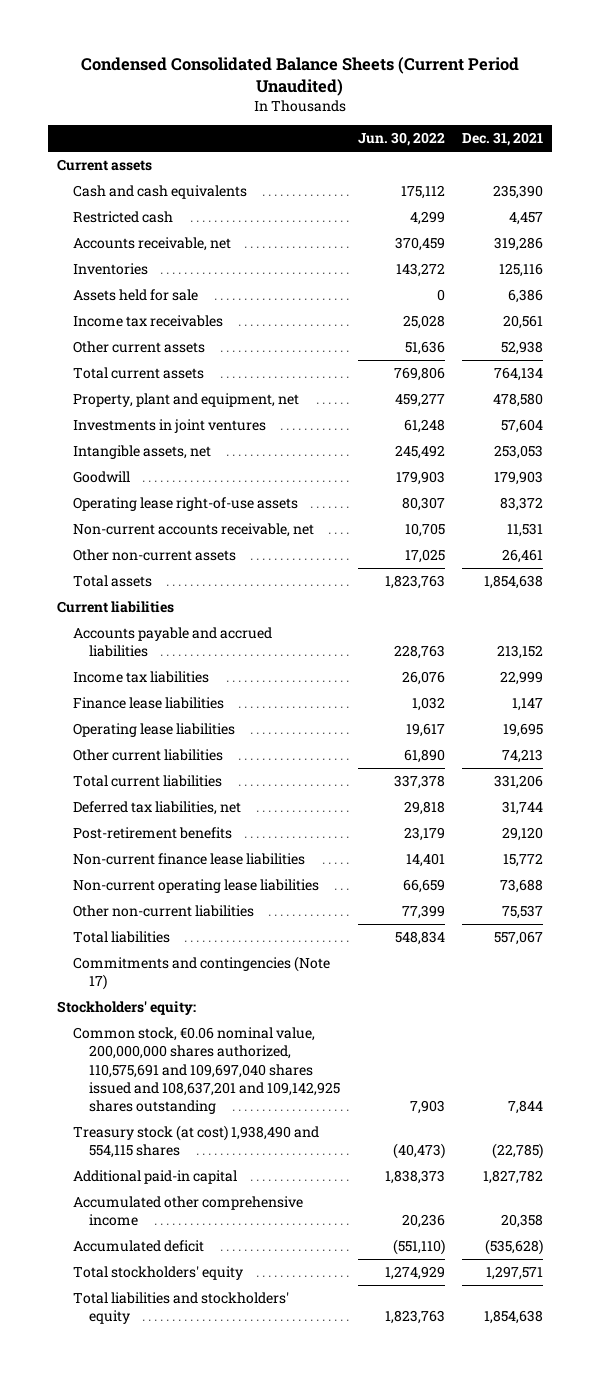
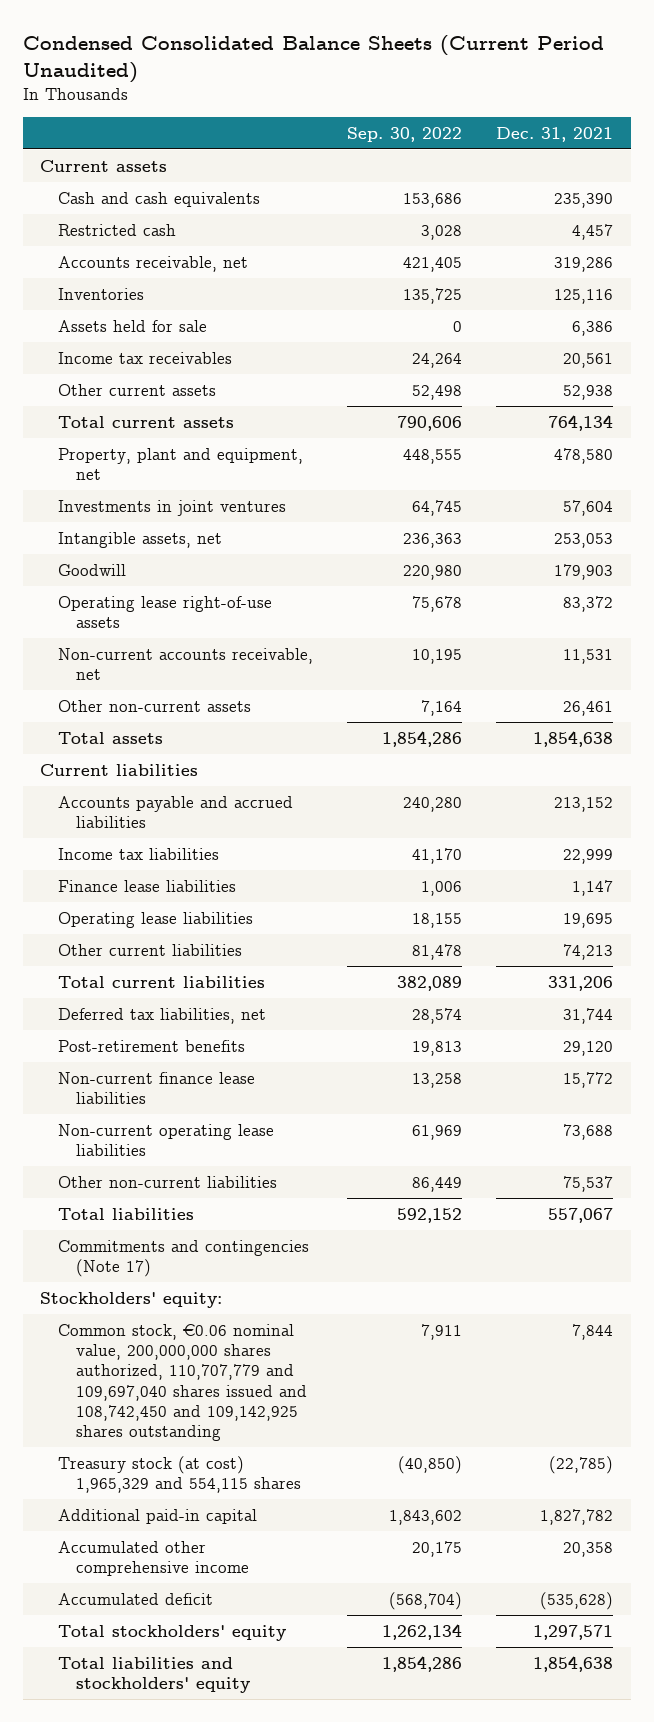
[357,132,445,147] Jun. 30, 2022 -> none
none -> [347,126,463,142] Sep. 30, 2022
[72,1027,340,1115] Common stock, €0.06 nominal value, 200,000,000 shares authorized, 110,575,691 and 109,697,040 shares issued and 108,637,201 and 109,142,925 shares outstanding -> [58,1323,307,1442] Common stock, €0.06 nominal value, 200,000,000 shares authorized, 110,707,779 and 109,697,040 shares issued and 108,742,450 and 109,142,925 shares outstanding
[72,1125,319,1159] Treasury stock (at cost) 1,938,490 and 554,115 shares -> [58,1455,301,1494] Treasury stock (at cost) 1,965,329 and 554,115 shares

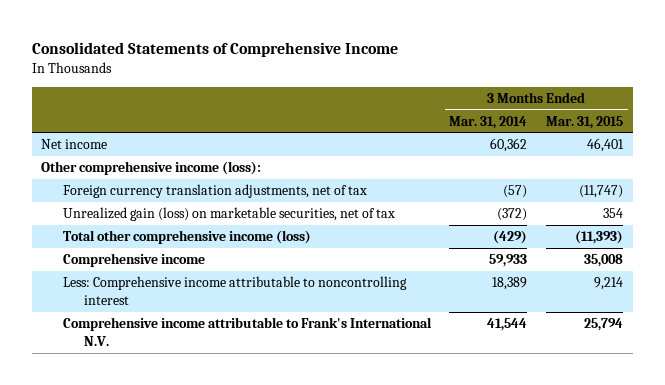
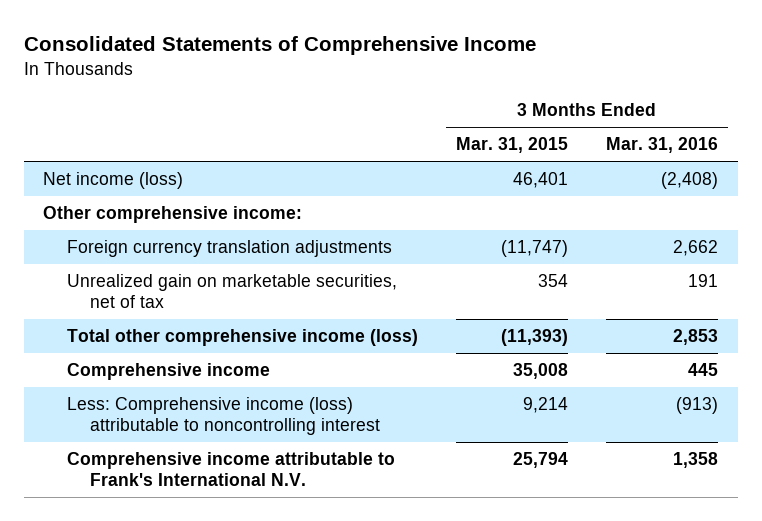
[449,115,528,129] Mar. 31, 2014 -> none
none -> [606,137,719,154] Mar. 31, 2016
[41,139,108,150] Net income -> [43,172,184,190] Net income (loss)
[41,161,262,176] Other comprehensive income (loss): -> [43,206,303,224] Other comprehensive income:
[62,184,367,199] Foreign currency translation adjustments, net of tax -> [66,240,392,258] Foreign currency translation adjustments
[62,207,395,222] Unrealized gain (loss) on marketable securities, net of tax -> [66,274,397,308] Unrealized gain on marketable securities, net of tax
[62,276,407,306] Less: Comprehensive income attributable to noncontrolling interest -> [66,397,380,435] Less: Comprehensive income (loss) attributable to noncontrolling interest

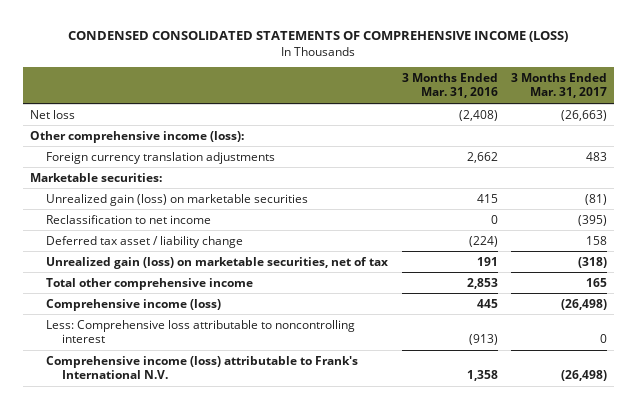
[24,36,537,56] Consolidated Statements of Comprehensive Income -> [68,31,569,43] CONDENSED CONSOLIDATED STATEMENTS OF COMPREHENSIVE INCOME (LOSS)
[456,137,569,154] Mar. 31, 2015 -> none
none -> [511,72,608,99] 3 Months Ended Mar. 31, 2017
[43,172,184,190] Net income (loss) -> [29,109,75,119] Net loss
[43,206,303,224] Other comprehensive income: -> [29,130,244,143] Other comprehensive income (loss):
none -> [29,172,162,182] Marketable securities:
none -> [45,193,308,206] Unrealized gain (loss) on marketable securities
none -> [45,214,211,224] Reclassification to net income
none -> [45,235,243,248] Deferred tax asset / liability change
[66,274,397,308] Unrealized gain on marketable securities, net of tax -> [45,256,388,269] Unrealized gain (loss) on marketable securities, net of tax
[66,329,418,347] Total other comprehensive income (loss) -> [45,277,253,290] Total other comprehensive income
[66,363,270,381] Comprehensive income -> [45,298,221,311] Comprehensive income (loss)
[66,397,380,435] Less: Comprehensive income (loss) attributable to noncontrolling interest -> [45,319,355,344] Less: Comprehensive loss attributable to noncontrolling interest
[66,452,395,486] Comprehensive income attributable to Frank's International N.V. -> [45,355,358,380] Comprehensive income (loss) attributable to Frank's International N.V.

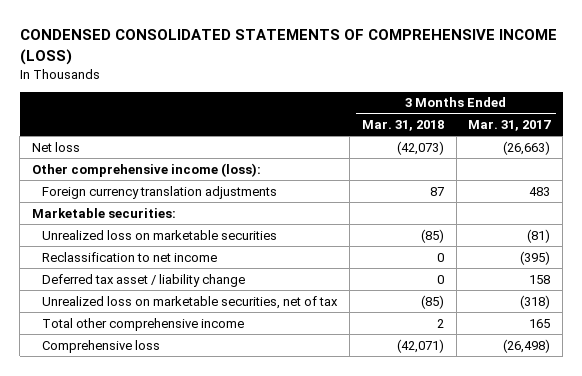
[401,72,498,99] 3 Months Ended Mar. 31, 2016 -> none
none -> [361,119,444,131] Mar. 31, 2018
[45,193,308,206] Unrealized gain (loss) on marketable securities -> [42,229,278,240] Unrealized loss on marketable securities
[45,256,388,269] Unrealized gain (loss) on marketable securities, net of tax -> [42,295,339,309] Unrealized loss on marketable securities, net of tax
[45,319,355,344] Less: Comprehensive loss attributable to noncontrolling interest -> none
[45,355,358,380] Comprehensive income (loss) attributable to Frank's International N.V. -> none
[45,298,221,311] Comprehensive income (loss) -> [42,339,161,353] Comprehensive loss

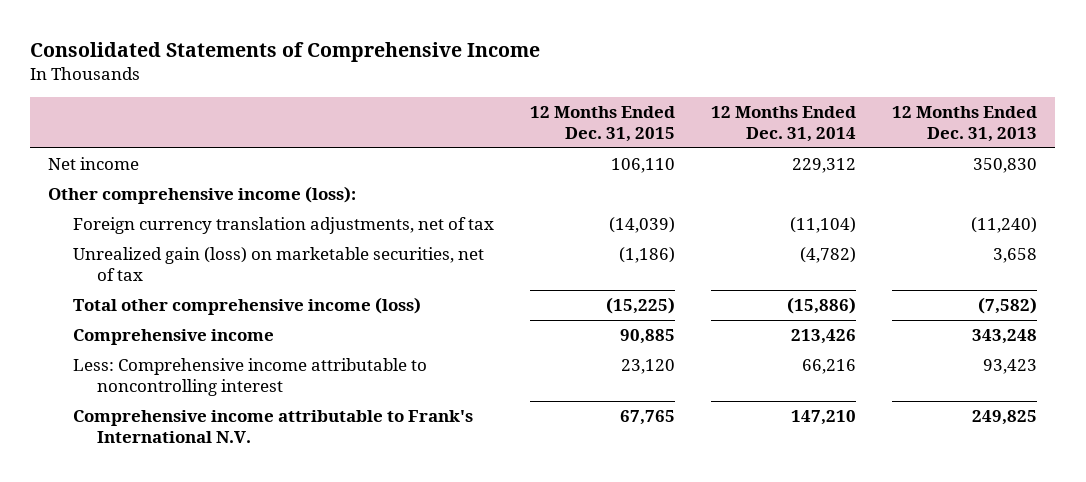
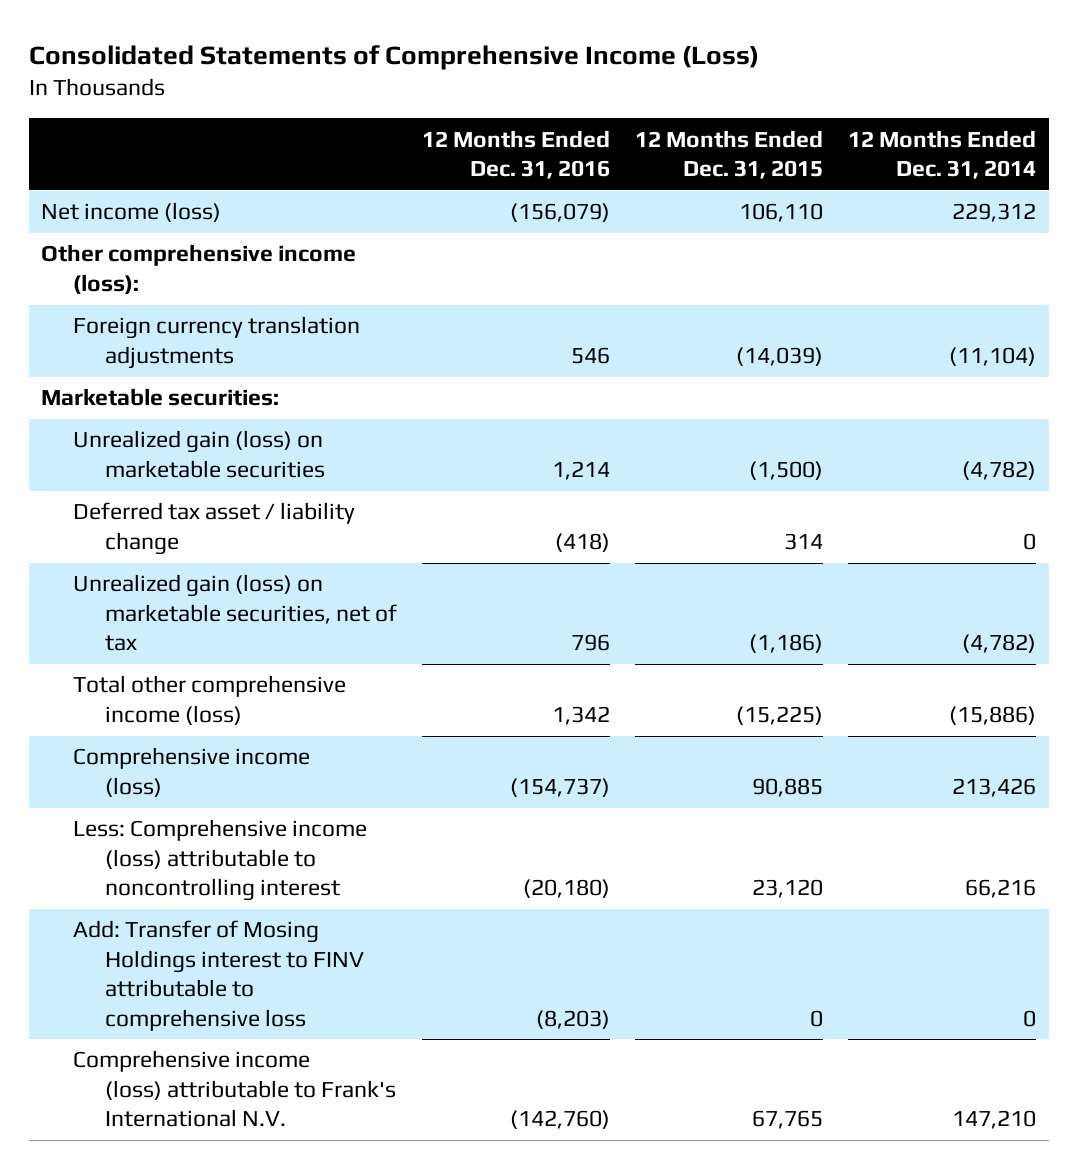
[30,41,541,62] Consolidated Statements of Comprehensive Income -> [28,45,759,71] Consolidated Statements of Comprehensive Income (Loss)
[892,105,1038,142] 12 Months Ended Dec. 31, 2013 -> none
none -> [421,129,610,180] 12 Months Ended Dec. 31, 2016
[48,157,140,171] Net income -> [41,202,222,223] Net income (loss)
[72,217,494,235] Foreign currency translation adjustments, net of tax -> [72,316,360,369] Foreign currency translation adjustments
none -> [41,388,280,407] Marketable securities:
none -> [72,430,325,478] Unrealized gain (loss) on marketable securities
none -> [72,502,355,555] Deferred tax asset / liability change
[72,329,274,346] Comprehensive income -> [72,747,310,797] Comprehensive income (loss)
[72,358,427,396] Less: Comprehensive income attributable to noncontrolling interest -> [72,819,367,902] Less: Comprehensive income (loss) attributable to noncontrolling interest
none -> [72,920,364,1031] Add: Transfer of Mosing Holdings interest to FINV attributable to comprehensive loss
[72,410,473,443] Comprehensive income attributable to Frank's International N.V. -> [72,1050,396,1128] Comprehensive income (loss) attributable to Frank's International N.V.

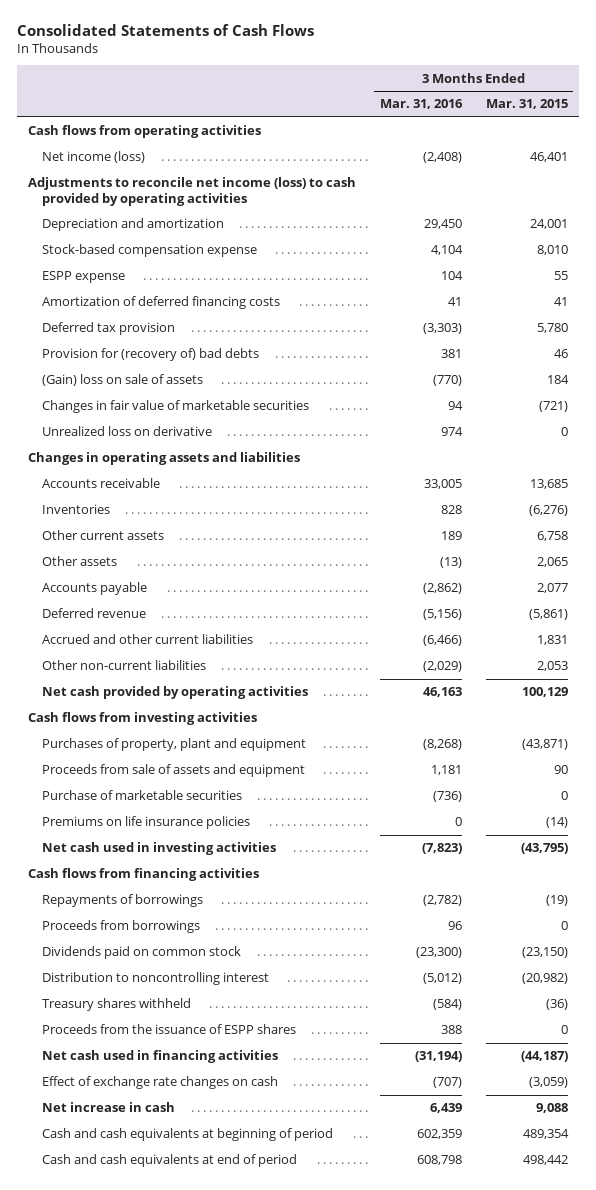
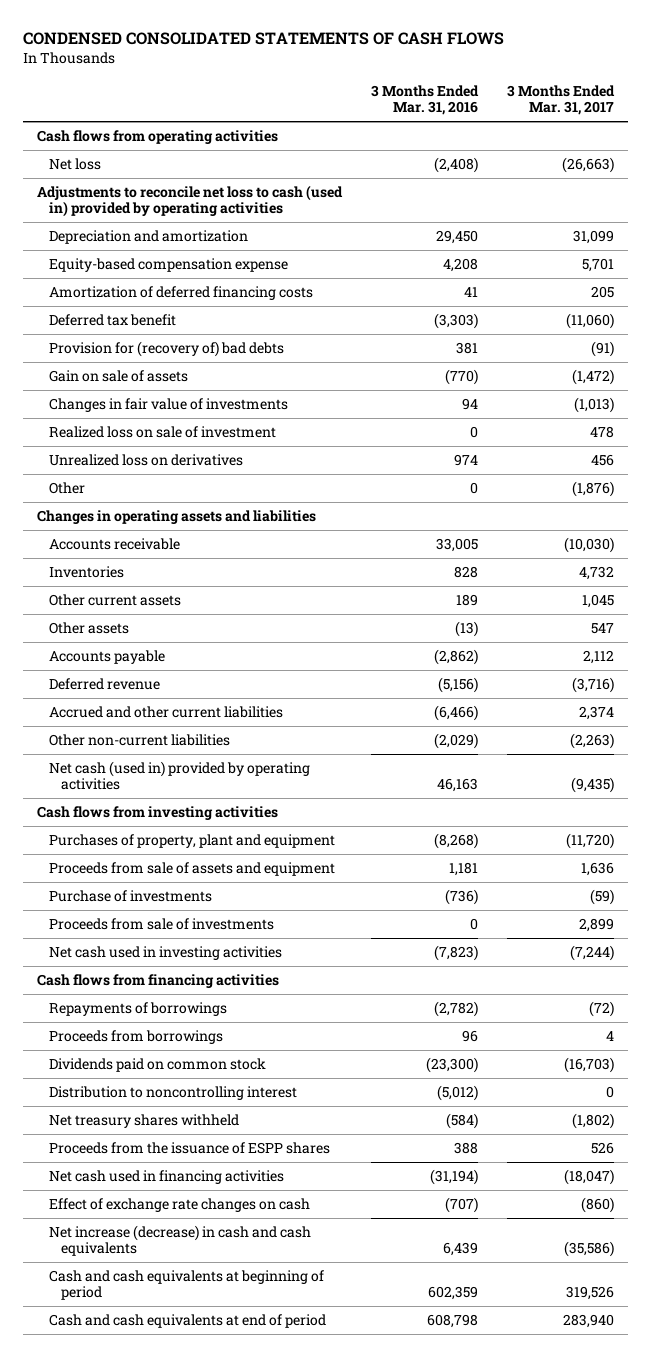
[16,24,314,37] Consolidated Statements of Cash Flows -> [22,32,504,46] CONDENSED CONSOLIDATED STATEMENTS OF CASH FLOWS
[485,99,568,110] Mar. 31, 2015 -> none
none -> [506,84,615,116] 3 Months Ended Mar. 31, 2017
[42,151,146,164] Net income (loss) -> [49,157,102,170] Net loss
[28,177,357,207] Adjustments to reconcile net income (loss) to cash provided by operating activities -> [37,184,344,218] Adjustments to reconcile net loss to cash (used in) provided by operating activities
[42,271,126,284] ESPP expense -> none
[42,244,258,258] Stock-based compensation expense -> [49,257,289,272] Equity-based compensation expense
[430,245,463,256] 4,104 -> [442,257,478,272] 4,208
[42,322,176,336] Deferred tax provision -> [49,313,177,326] Deferred tax benefit
[42,374,204,387] (Gain) loss on sale of assets -> [49,369,189,382] Gain on sale of assets
[42,400,310,414] Changes in fair value of marketable securities -> [49,397,289,412] Changes in fair value of investments
none -> [49,425,277,438] Realized loss on sale of investment
[42,426,213,437] Unrealized loss on derivative -> [49,453,244,466] Unrealized loss on derivatives
none -> [49,481,86,494] Other
[42,686,309,700] Net cash provided by operating activities -> [49,760,311,791] Net cash (used in) provided by operating activities
[42,816,251,830] Premiums on life insurance policies -> none
[42,790,243,801] Purchase of marketable securities -> [49,889,213,902] Purchase of investments
none -> [49,917,275,930] Proceeds from sale of investments
[42,998,192,1012] Treasury shares withheld -> [49,1113,240,1128] Net treasury shares withheld
[42,1102,176,1113] Net increase in cash -> [49,1224,312,1257] Net increase (decrease) in cash and cash equivalents

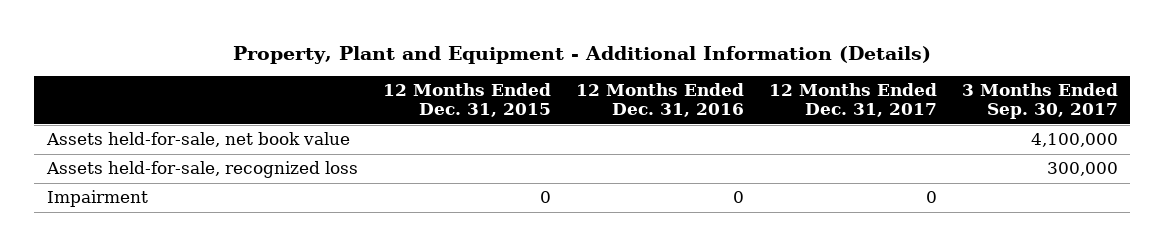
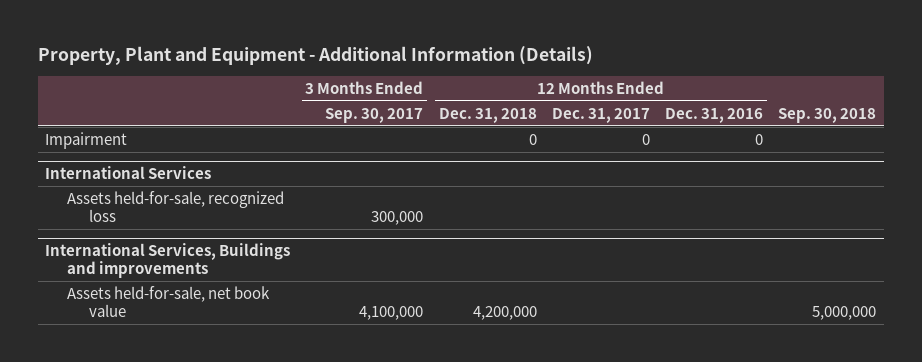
[382,83,551,118] 12 Months Ended Dec. 31, 2015 -> none
none -> [438,107,537,123] Dec. 31, 2018
none -> [778,107,877,123] Sep. 30, 2018
[45,132,350,148] Assets held-for-sale, net book value -> none
[45,161,358,179] Assets held-for-sale, recognized loss -> none
none -> [45,166,212,180] International Services
none -> [67,190,285,223] Assets held-for-sale, recognized loss
none -> [45,243,291,279] International Services, Buildings and improvements
none -> [67,285,271,318] Assets held-for-sale, net book value

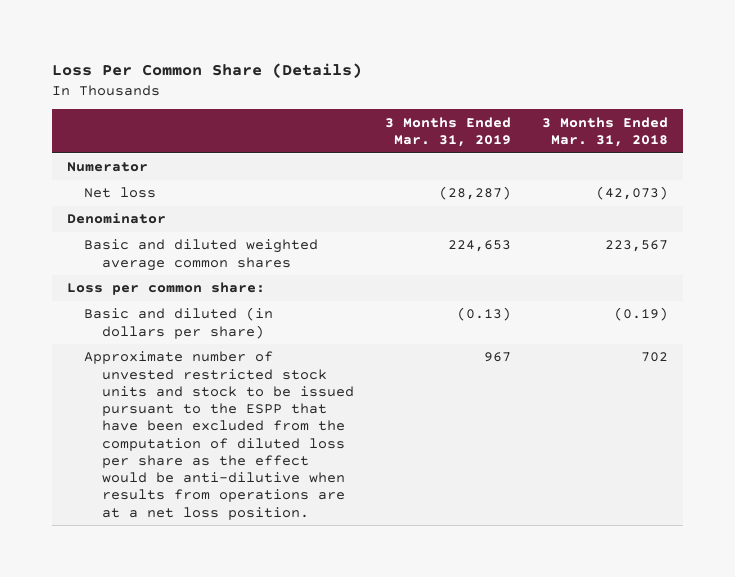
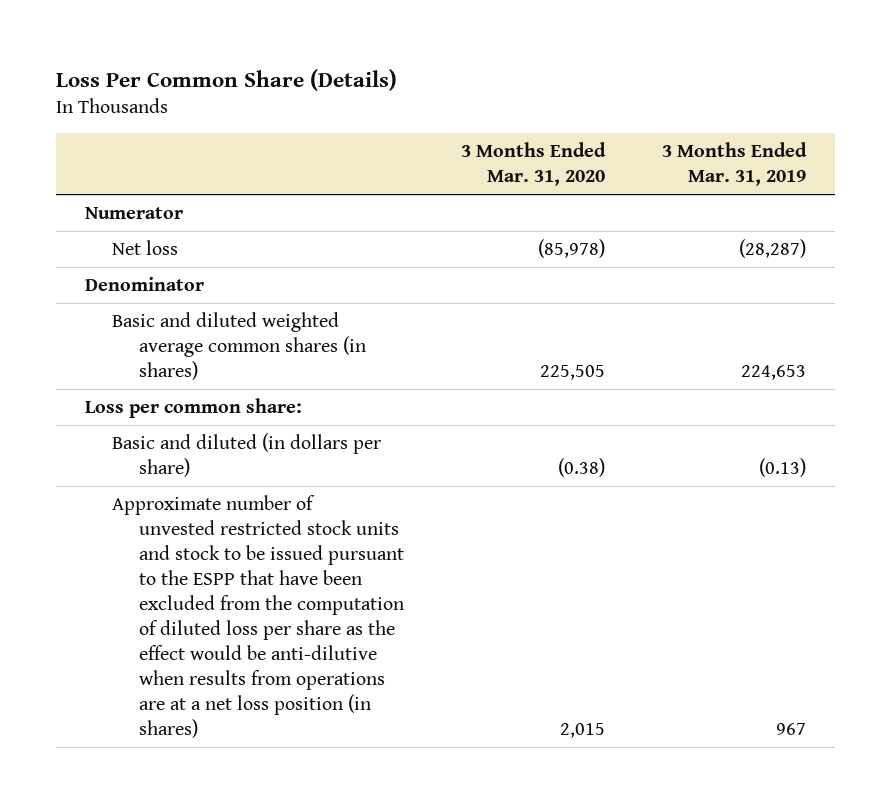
[541,116,668,148] 3 Months Ended Mar. 31, 2018 -> none
none -> [461,142,607,187] 3 Months Ended Mar. 31, 2020
[84,239,319,271] Basic and diluted weighted average common shares -> [112,312,367,381] Basic and diluted weighted average common shares (in shares)
[84,351,354,520] Approximate number of unvested restricted stock units and stock to be issued pursuant to the ESPP that have been excluded from the computation of diluted loss per share as the effect would be anti-dilutive when results from operations are at a net loss position. -> [112,495,405,739] Approximate number of unvested restricted stock units and stock to be issued pursuant to the ESPP that have been excluded from the computation of diluted loss per share as the effect would be anti-dilutive when results from operations are at a net loss position (in shares)

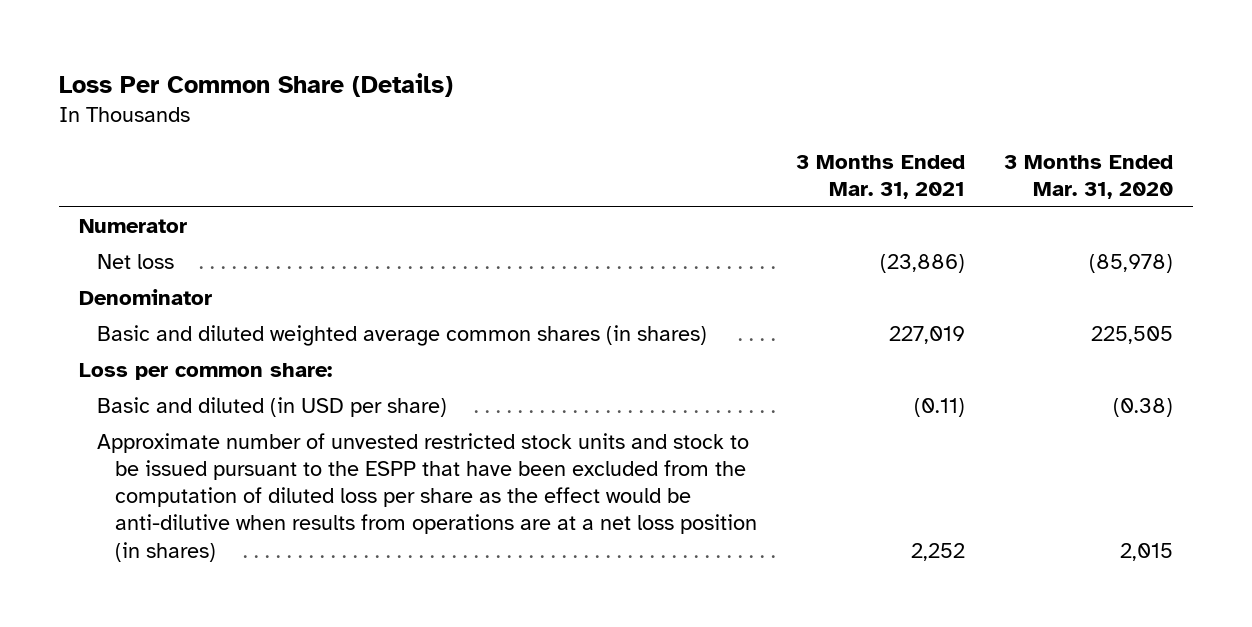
[662,142,808,187] 3 Months Ended Mar. 31, 2019 -> none
none -> [795,155,965,200] 3 Months Ended Mar. 31, 2021
[112,433,382,478] Basic and diluted (in dollars per share) -> [96,397,447,418] Basic and diluted (in USD per share)

